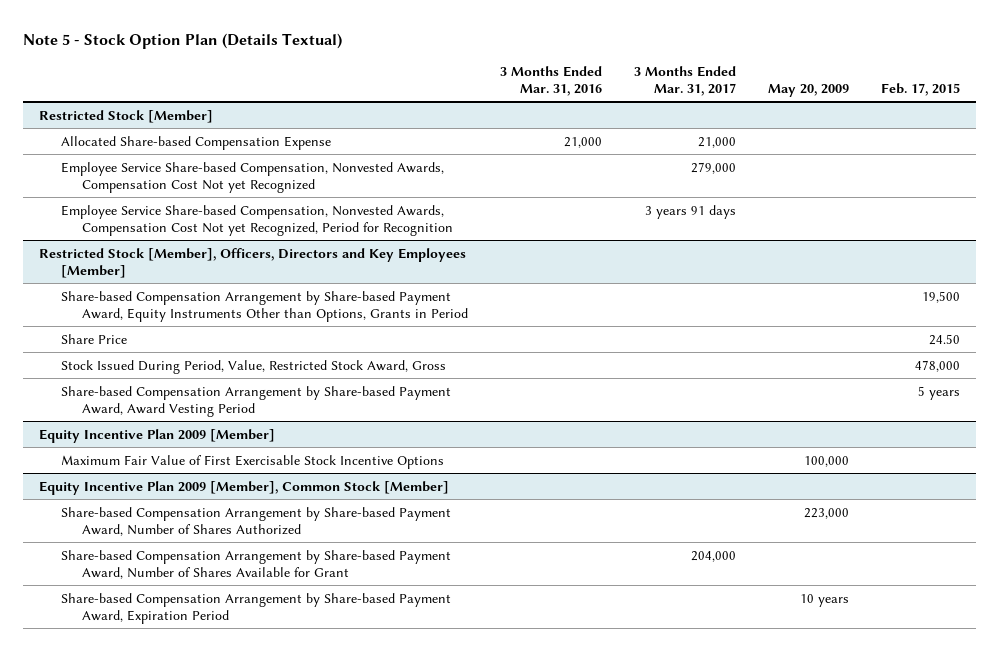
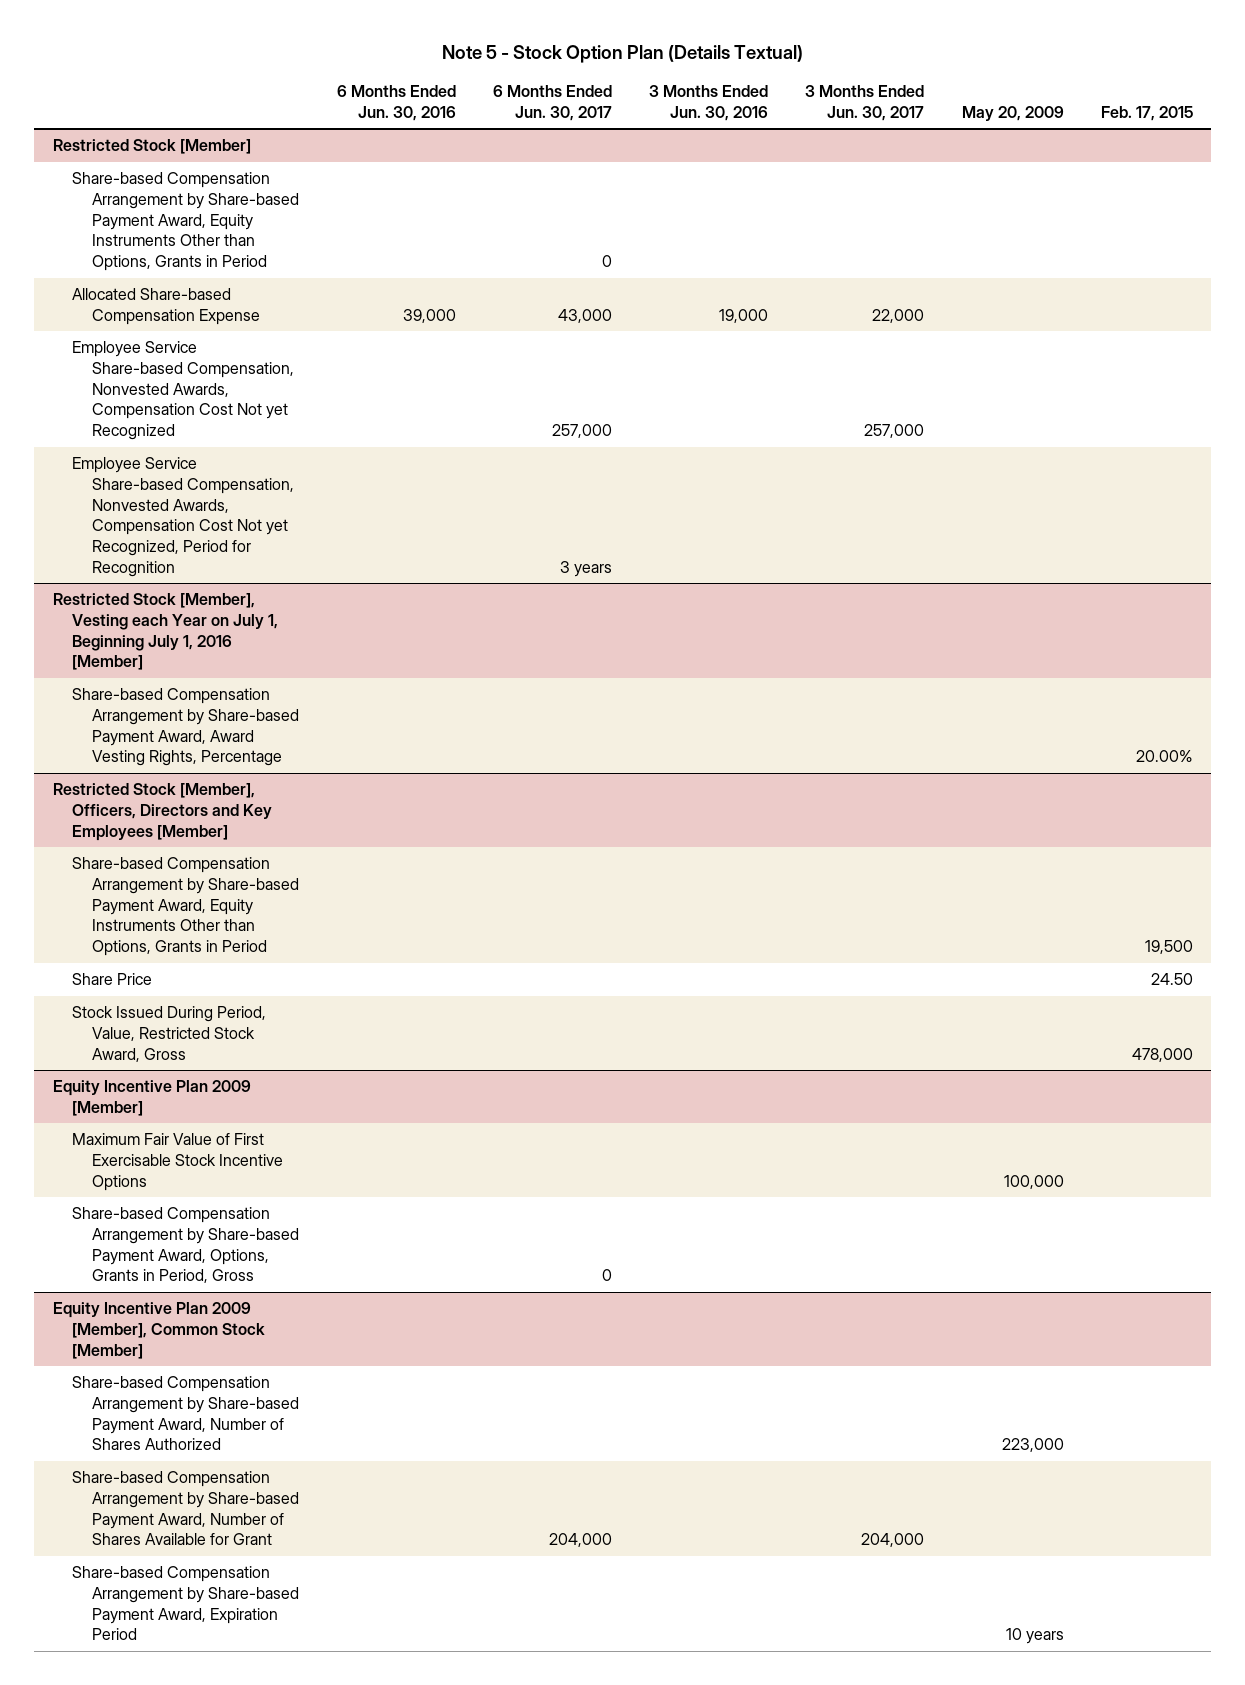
[500,65,603,96] 3 Months Ended Mar. 31, 2016 -> none
[634,65,737,96] 3 Months Ended Mar. 31, 2017 -> none
none -> [336,84,456,121] 6 Months Ended Jun. 30, 2016
none -> [492,84,612,121] 6 Months Ended Jun. 30, 2017
none -> [649,84,769,121] 3 Months Ended Jun. 30, 2016
none -> [805,84,925,121] 3 Months Ended Jun. 30, 2017
none -> [72,172,300,272] Share-based Compensation Arrangement by Share-based Payment Award, Equity Instruments Other than Options, Grants in Period
none -> [52,593,279,671] Restricted Stock [Member], Vesting each Year on July 1, Beginning July 1, 2016 [Member]
none -> [72,688,300,767] Share-based Compensation Arrangement by Share-based Payment Award, Award Vesting Rights, Percentage
[60,385,451,417] Share-based Compensation Arrangement by Share-based Payment Award, Award Vesting Period -> none
none -> [72,1207,300,1284] Share-based Compensation Arrangement by Share-based Payment Award, Options, Grants in Period, Gross

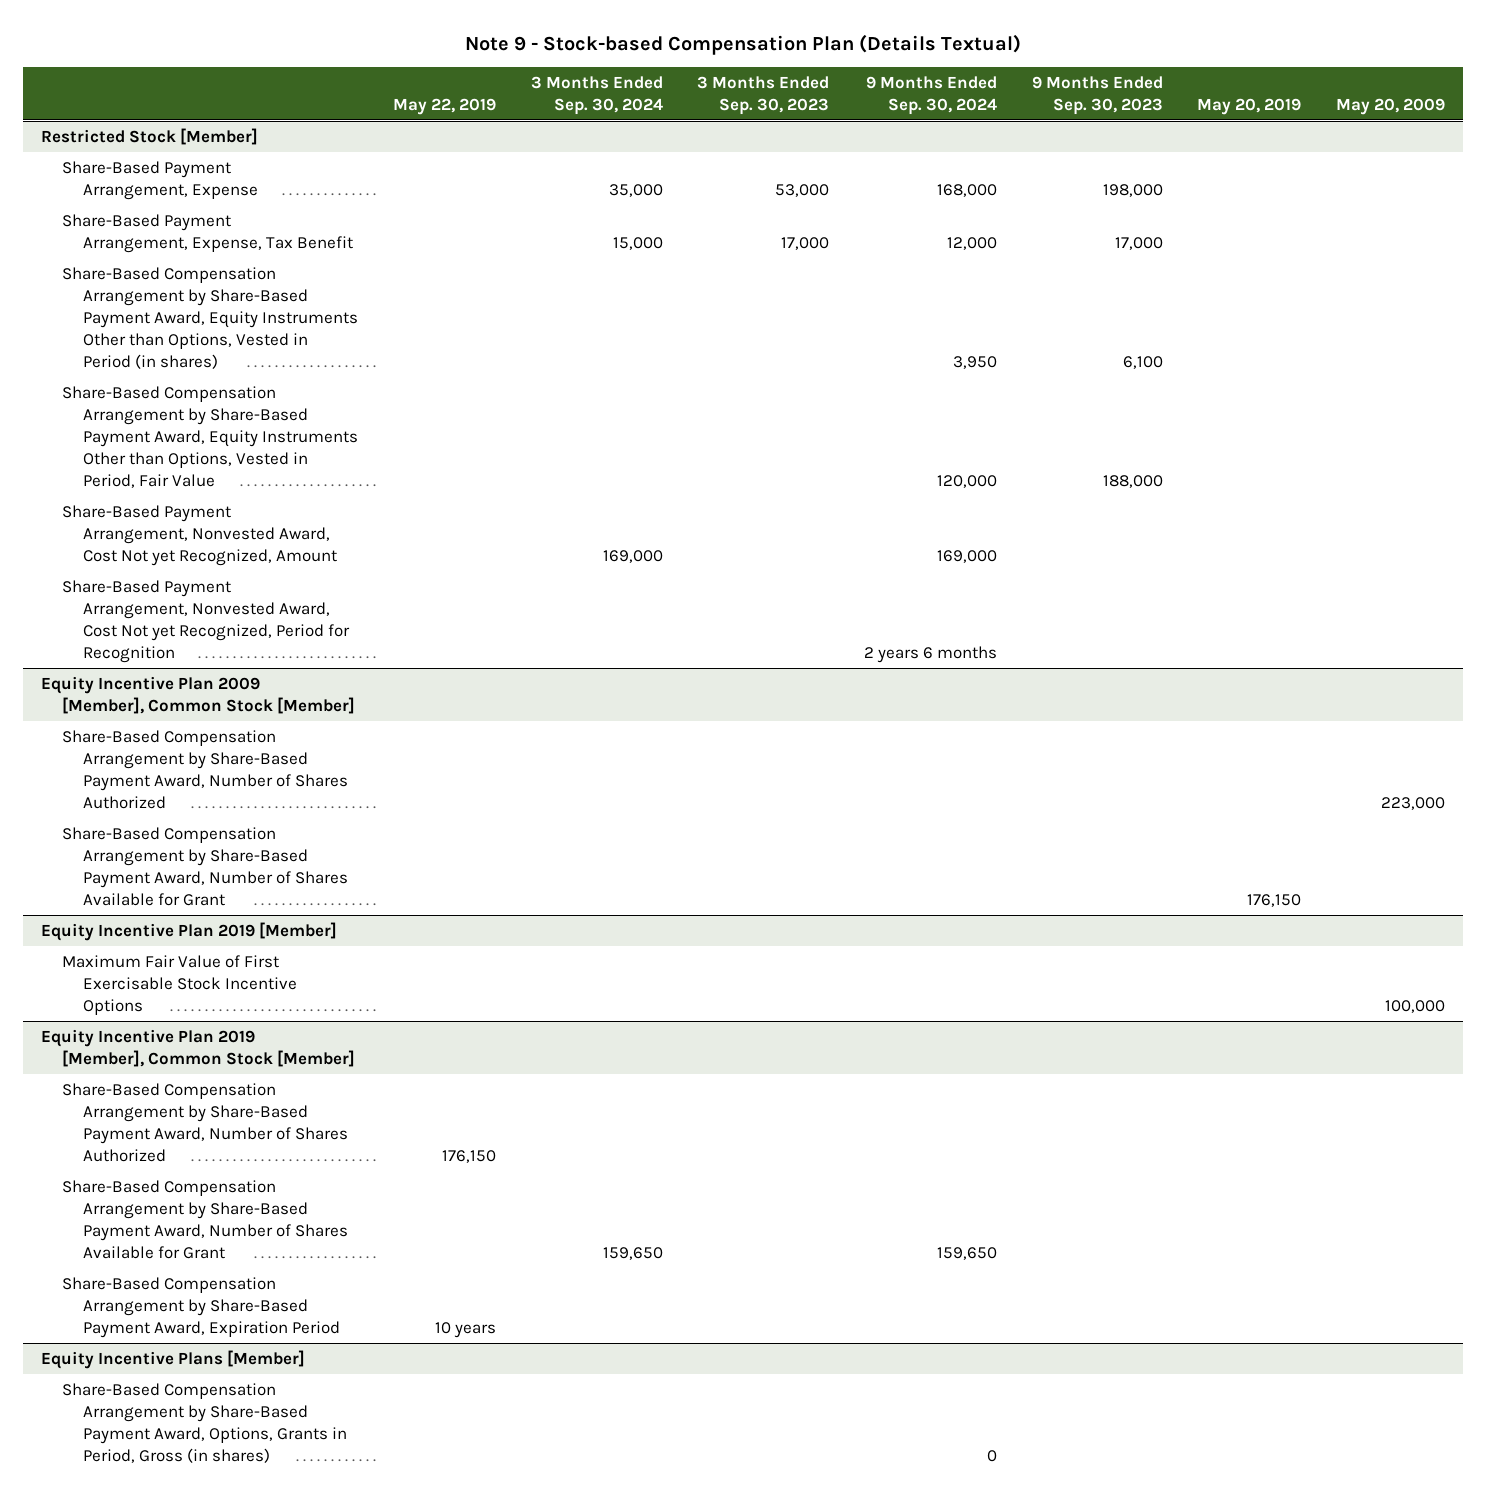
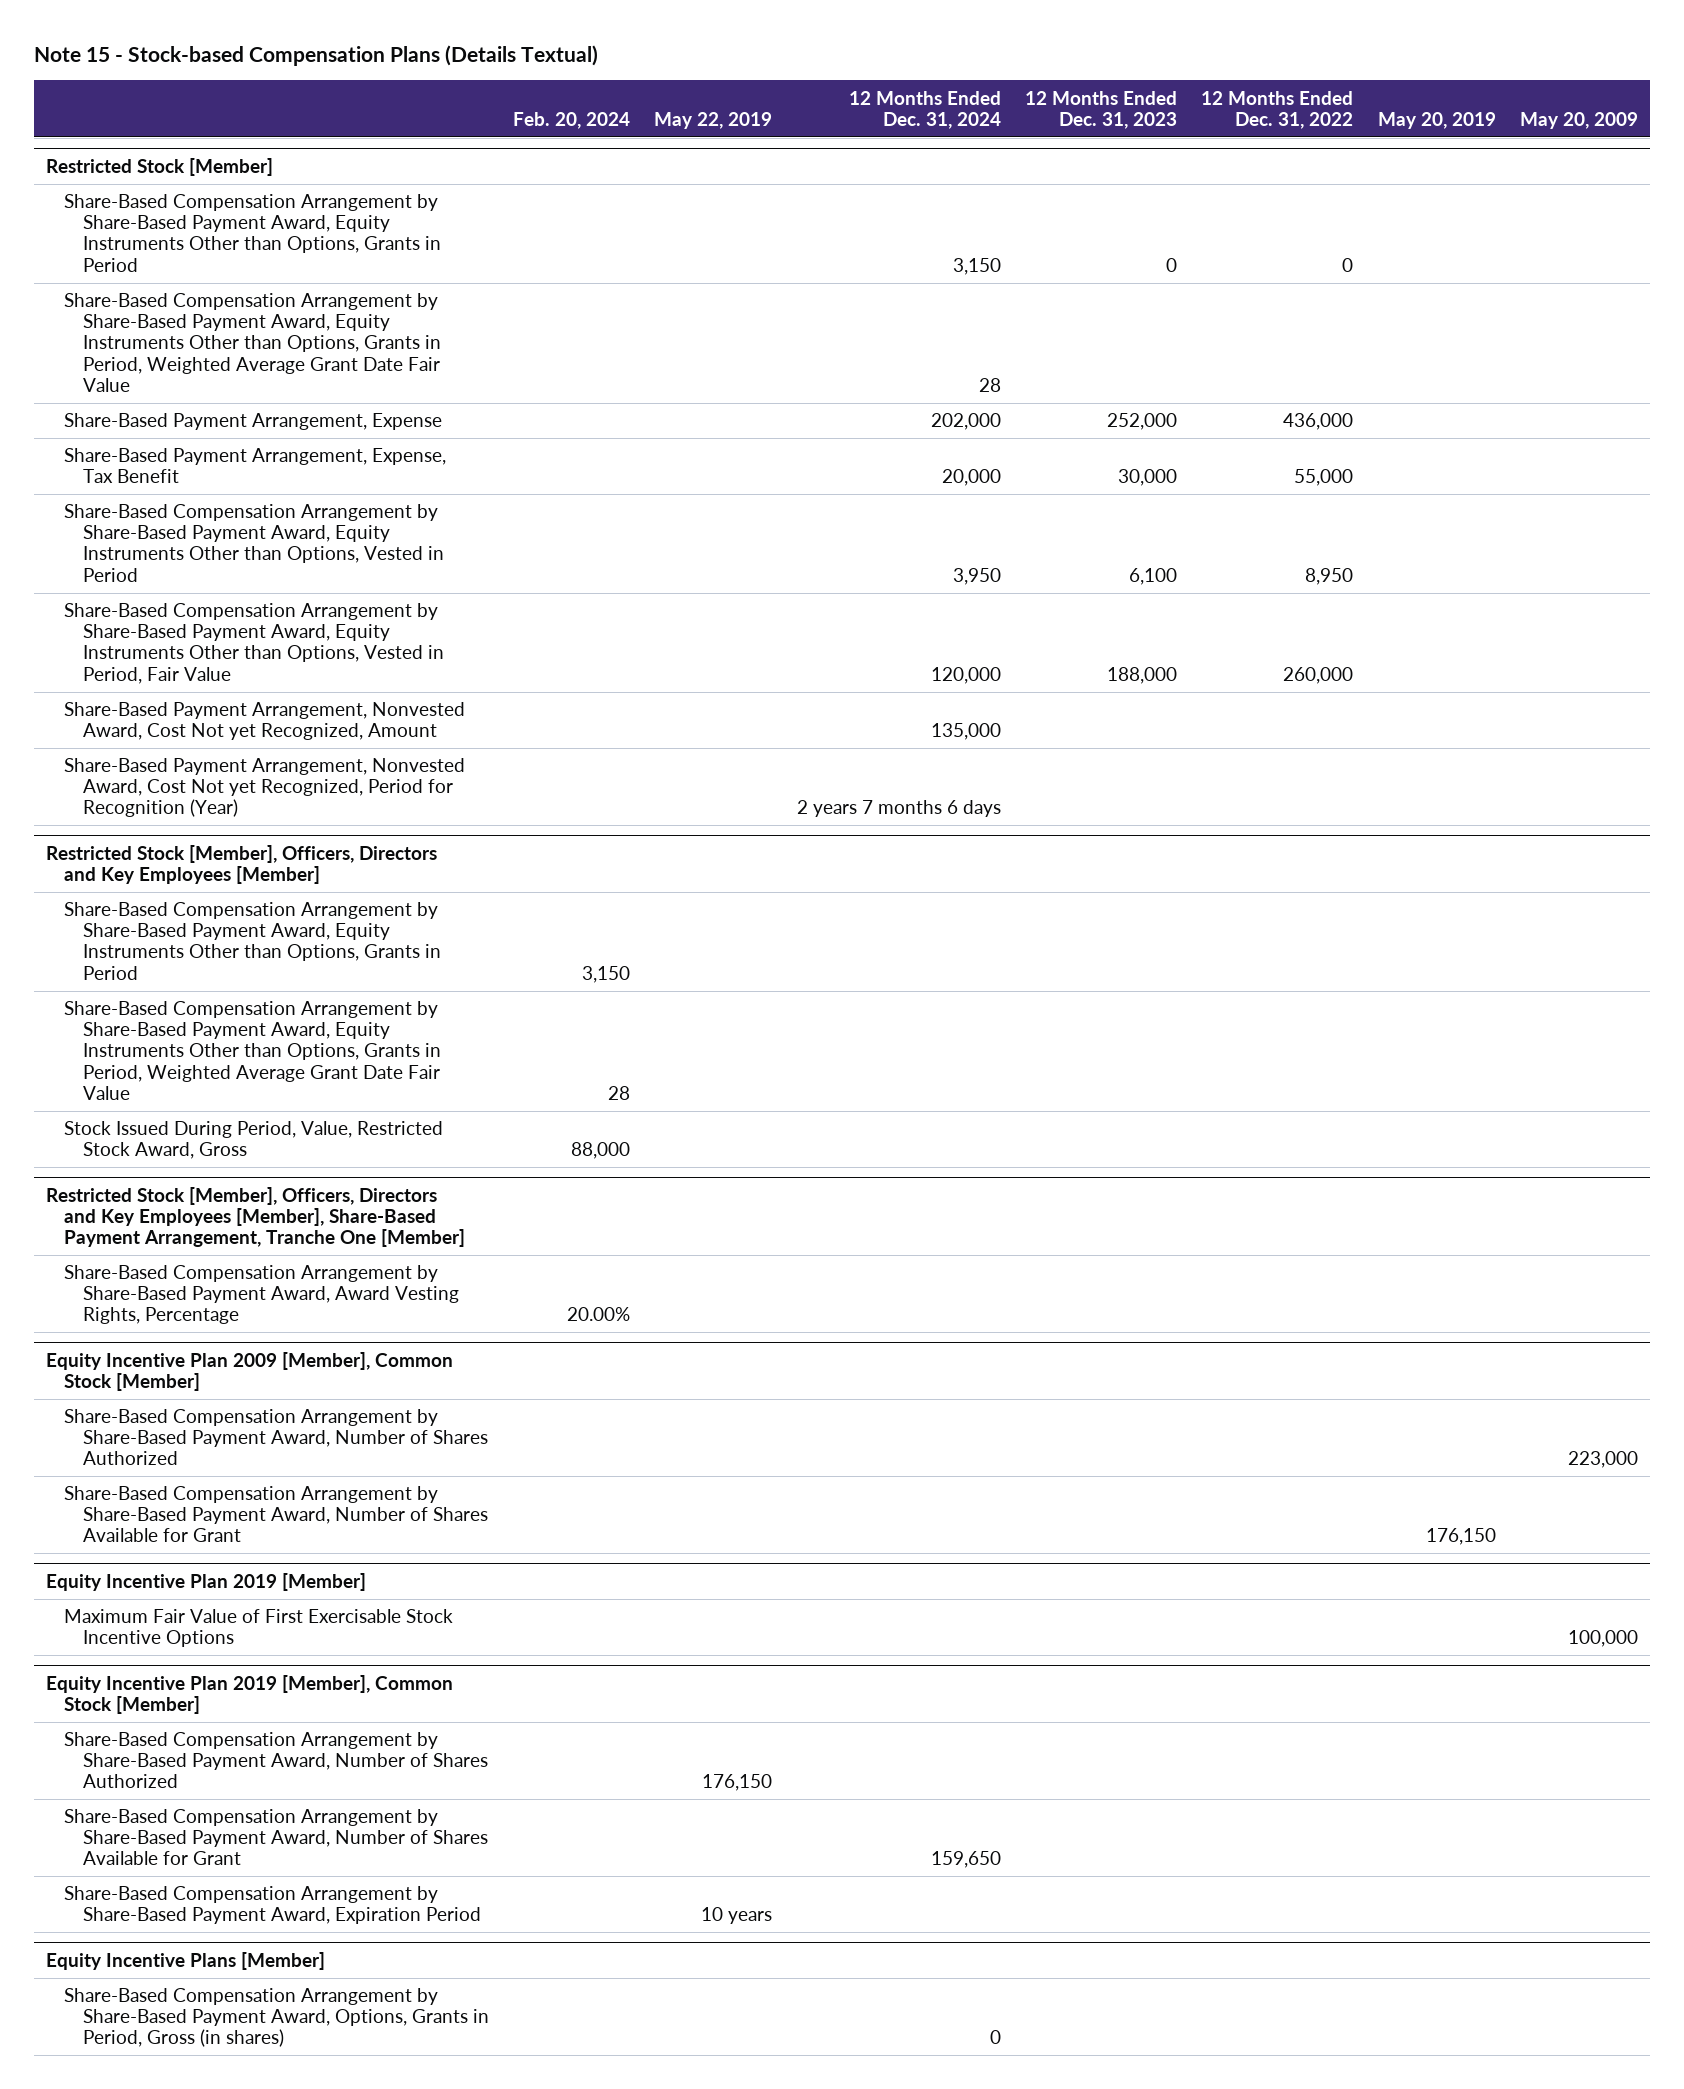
[464,33,1021,55] Note 9 - Stock-based Compensation Plan (Details Textual) -> [33,45,598,67] Note 15 - Stock-based Compensation Plans (Details Textual)
[530,75,663,115] 3 Months Ended Sep. 30, 2024 -> none
[697,75,830,115] 3 Months Ended Sep. 30, 2023 -> none
[866,75,998,115] 9 Months Ended Sep. 30, 2024 -> none
[1031,75,1163,115] 9 Months Ended Sep. 30, 2023 -> none
none -> [513,111,631,129] Feb. 20, 2024
none -> [848,90,1001,129] 12 Months Ended Dec. 31, 2024
none -> [1025,90,1178,129] 12 Months Ended Dec. 31, 2023
none -> [1201,90,1354,129] 12 Months Ended Dec. 31, 2022
none -> [64,194,441,272] Share-Based Compensation Arrangement by Share-Based Payment Award, Equity Instruments Other than Options, Grants in Period
none -> [64,293,441,392] Share-Based Compensation Arrangement by Share-Based Payment Award, Equity Instruments Other than Options, Grants in Period, Weighted Average Grant Date Fair Value
[61,266,359,370] Share-Based Compensation Arrangement by Share-Based Payment Award, Equity Instruments Other than Options, Vested in Period (in shares) -> [64,504,444,582] Share-Based Compensation Arrangement by Share-Based Payment Award, Equity Instruments Other than Options, Vested in Period
[61,579,351,664] Share-Based Payment Arrangement, Nonvested Award, Cost Not yet Recognized, Period for Recognition -> [64,758,466,818] Share-Based Payment Arrangement, Nonvested Award, Cost Not yet Recognized, Period for Recognition (Year)
none -> [45,844,437,884] Restricted Stock [Member], Officers, Directors and Key Employees [Member]
none -> [64,902,441,980] Share-Based Compensation Arrangement by Share-Based Payment Award, Equity Instruments Other than Options, Grants in Period
none -> [64,1001,441,1100] Share-Based Compensation Arrangement by Share-Based Payment Award, Equity Instruments Other than Options, Grants in Period, Weighted Average Grant Date Fair Value
none -> [64,1121,444,1160] Stock Issued During Period, Value, Restricted Stock Award, Gross
none -> [45,1186,466,1248] Restricted Stock [Member], Officers, Directors and Key Employees [Member], Share-Based Payment Arrangement, Tranche One [Member]
none -> [64,1265,459,1325] Share-Based Compensation Arrangement by Share-Based Payment Award, Award Vesting Rights, Percentage

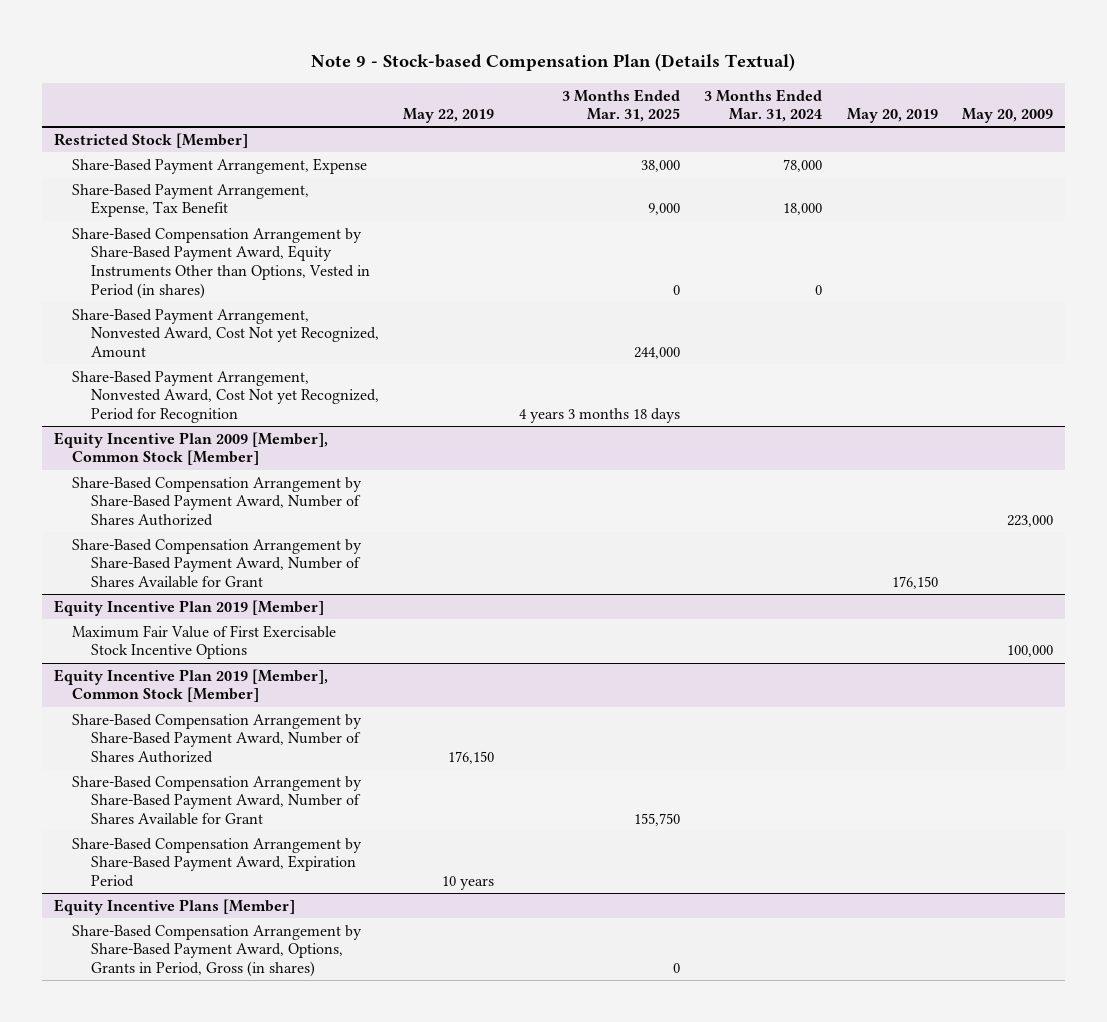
[33,45,598,67] Note 15 - Stock-based Compensation Plans (Details Textual) -> [311,52,796,71] Note 9 - Stock-based Compensation Plan (Details Textual)
[513,111,631,129] Feb. 20, 2024 -> none
[848,90,1001,129] 12 Months Ended Dec. 31, 2024 -> none
[1025,90,1178,129] 12 Months Ended Dec. 31, 2023 -> none
[1201,90,1354,129] 12 Months Ended Dec. 31, 2022 -> none
none -> [561,88,680,123] 3 Months Ended Mar. 31, 2025
none -> [704,88,823,123] 3 Months Ended Mar. 31, 2024
[64,194,441,272] Share-Based Compensation Arrangement by Share-Based Payment Award, Equity Instruments Other than Options, Grants in Period -> none
[64,293,441,392] Share-Based Compensation Arrangement by Share-Based Payment Award, Equity Instruments Other than Options, Grants in Period, Weighted Average Grant Date Fair Value -> none
[64,603,444,684] Share-Based Compensation Arrangement by Share-Based Payment Award, Equity Instruments Other than Options, Vested in Period, Fair Value -> none
[64,504,444,582] Share-Based Compensation Arrangement by Share-Based Payment Award, Equity Instruments Other than Options, Vested in Period -> [72,227,370,299] Share-Based Compensation Arrangement by Share-Based Payment Award, Equity Instruments Other than Options, Vested in Period (in shares)
[45,844,437,884] Restricted Stock [Member], Officers, Directors and Key Employees [Member] -> none
[64,902,441,980] Share-Based Compensation Arrangement by Share-Based Payment Award, Equity Instruments Other than Options, Grants in Period -> none
[64,1001,441,1100] Share-Based Compensation Arrangement by Share-Based Payment Award, Equity Instruments Other than Options, Grants in Period, Weighted Average Grant Date Fair Value -> none
[64,1121,444,1160] Stock Issued During Period, Value, Restricted Stock Award, Gross -> none
[45,1186,466,1248] Restricted Stock [Member], Officers, Directors and Key Employees [Member], Share-Based Payment Arrangement, Tranche One [Member] -> none
[64,1265,459,1325] Share-Based Compensation Arrangement by Share-Based Payment Award, Award Vesting Rights, Percentage -> none
[64,758,466,818] Share-Based Payment Arrangement, Nonvested Award, Cost Not yet Recognized, Period for Recognition (Year) -> [72,370,379,423] Share-Based Payment Arrangement, Nonvested Award, Cost Not yet Recognized, Period for Recognition

